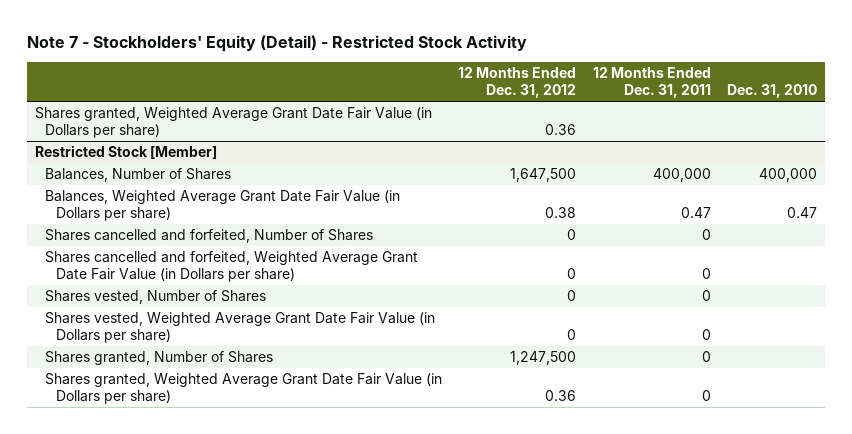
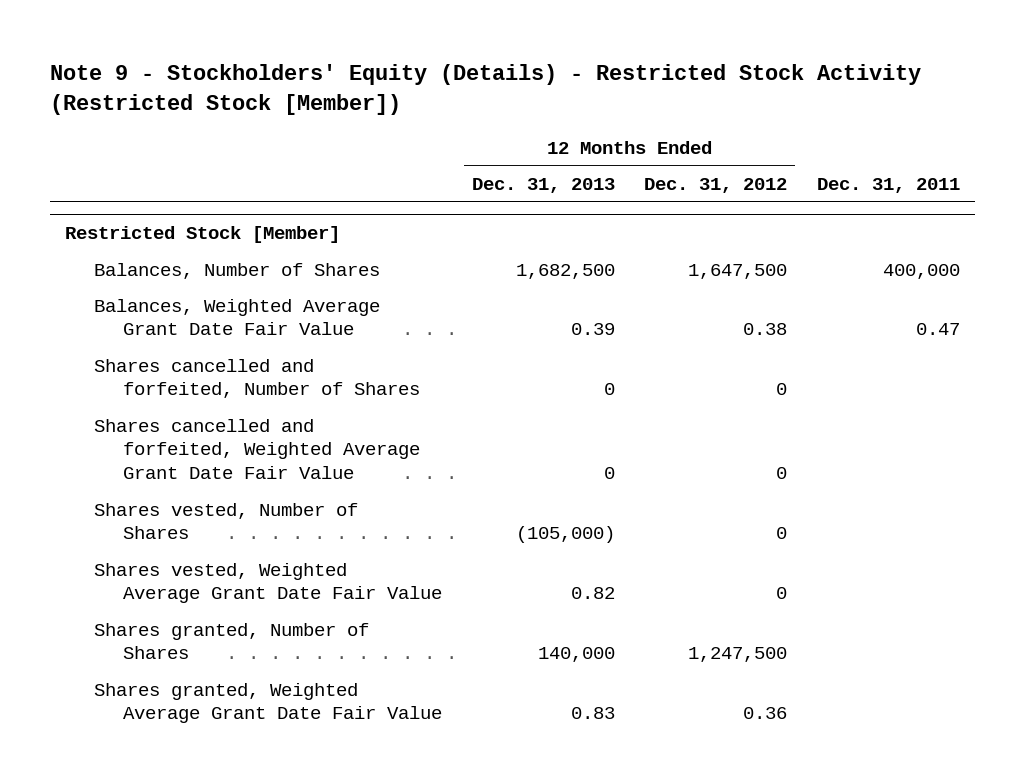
[26,35,527,53] Note 7 - Stockholders' Equity (Detail) - Restricted Stock Activity -> [50,64,922,115] Note 9 - Stockholders' Equity (Details) - Restricted Stock Activity (Restricted Stock [Member])
[592,67,711,99] 12 Months Ended Dec. 31, 2011 -> none
[726,84,817,99] Dec. 31, 2010 -> none
none -> [471,177,615,193] Dec. 31, 2013
none -> [817,177,961,193] Dec. 31, 2011
[34,107,432,138] Shares granted, Weighted Average Grant Date Fair Value (in Dollars per share) -> none
[45,190,401,221] Balances, Weighted Average Grant Date Fair Value (in Dollars per share) -> [93,298,380,336] Balances, Weighted Average Grant Date Fair Value
[45,251,419,282] Shares cancelled and forfeited, Weighted Average Grant Date Fair Value (in Dollars per share) -> [93,418,420,480] Shares cancelled and forfeited, Weighted Average Grant Date Fair Value
[45,312,436,343] Shares vested, Weighted Average Grant Date Fair Value (in Dollars per share) -> [93,562,442,604] Shares vested, Weighted Average Grant Date Fair Value
[45,373,443,404] Shares granted, Weighted Average Grant Date Fair Value (in Dollars per share) -> [93,682,442,724] Shares granted, Weighted Average Grant Date Fair Value

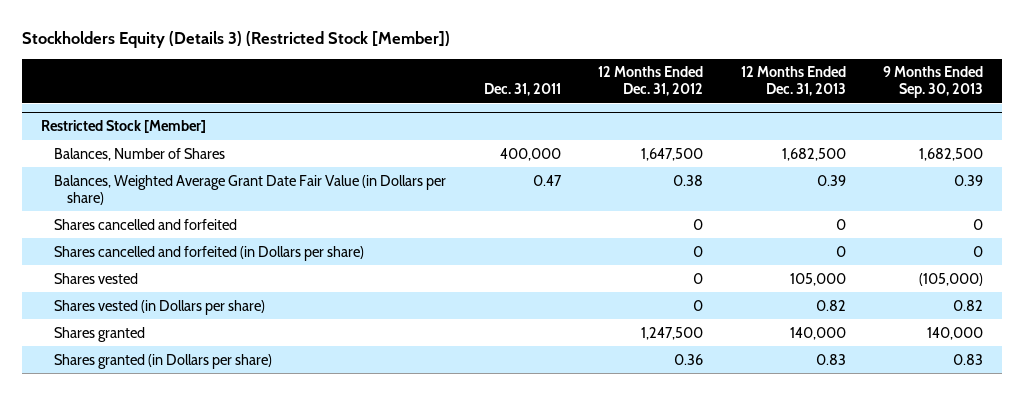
[50,64,922,115] Note 9 - Stockholders' Equity (Details) - Restricted Stock Activity (Restricted Stock [Member]) -> [22,31,451,49] Stockholders Equity (Details 3) (Restricted Stock [Member])
none -> [883,66,984,99] 9 Months Ended Sep. 30, 2013
[93,298,380,336] Balances, Weighted Average Grant Date Fair Value -> [54,174,447,205] Balances, Weighted Average Grant Date Fair Value (in Dollars per share)
[93,358,420,399] Shares cancelled and forfeited, Number of Shares -> [54,218,238,230] Shares cancelled and forfeited
[93,418,420,480] Shares cancelled and forfeited, Weighted Average Grant Date Fair Value -> [54,245,365,261] Shares cancelled and forfeited (in Dollars per share)
[93,502,358,540] Shares vested, Number of Shares -> [54,272,139,284] Shares vested
[515,526,615,544] (105,000) -> [789,272,846,286] 105,000
[93,562,442,604] Shares vested, Weighted Average Grant Date Fair Value -> [54,299,266,315] Shares vested (in Dollars per share)
[93,622,369,660] Shares granted, Number of Shares -> [54,326,146,342] Shares granted
[93,682,442,724] Shares granted, Weighted Average Grant Date Fair Value -> [54,353,273,369] Shares granted (in Dollars per share)

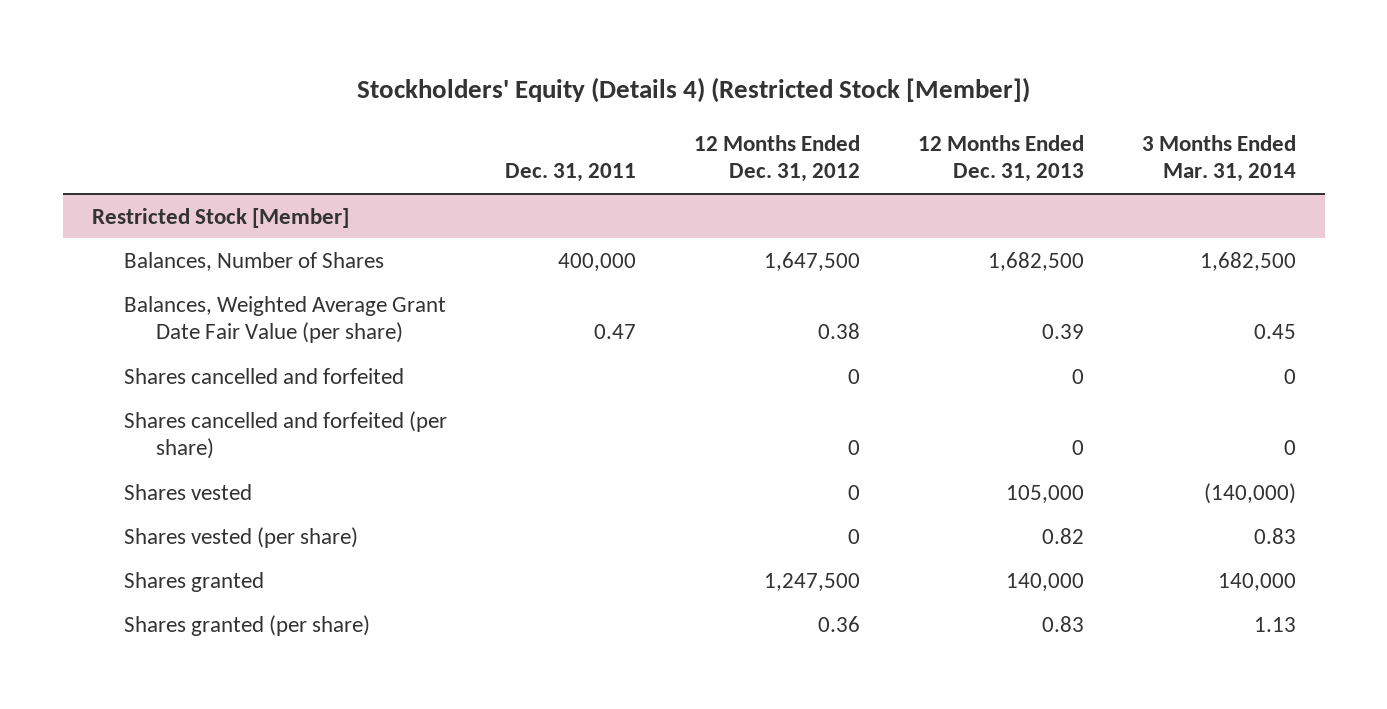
[22,31,451,49] Stockholders Equity (Details 3) (Restricted Stock [Member]) -> [356,77,1030,104] Stockholders' Equity (Details 4) (Restricted Stock [Member])
[883,66,984,99] 9 Months Ended Sep. 30, 2013 -> none
none -> [1141,134,1296,183] 3 Months Ended Mar. 31, 2014
[54,174,447,205] Balances, Weighted Average Grant Date Fair Value (in Dollars per share) -> [124,295,447,344] Balances, Weighted Average Grant Date Fair Value (per share)
[54,245,365,261] Shares cancelled and forfeited (in Dollars per share) -> [124,410,448,460] Shares cancelled and forfeited (per share)
[54,299,266,315] Shares vested (in Dollars per share) -> [124,526,359,548] Shares vested (per share)
[54,353,273,369] Shares granted (in Dollars per share) -> [124,614,371,636] Shares granted (per share)

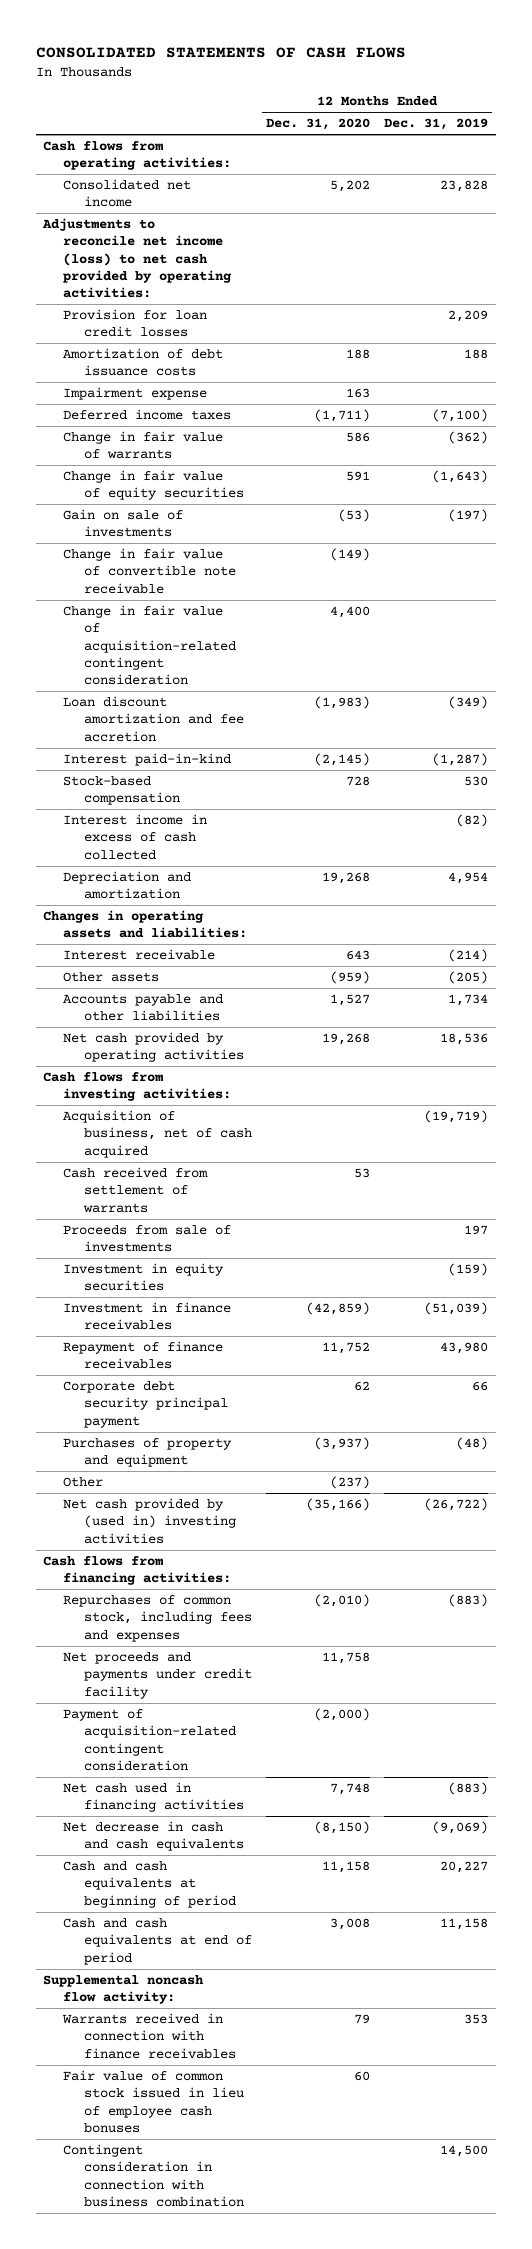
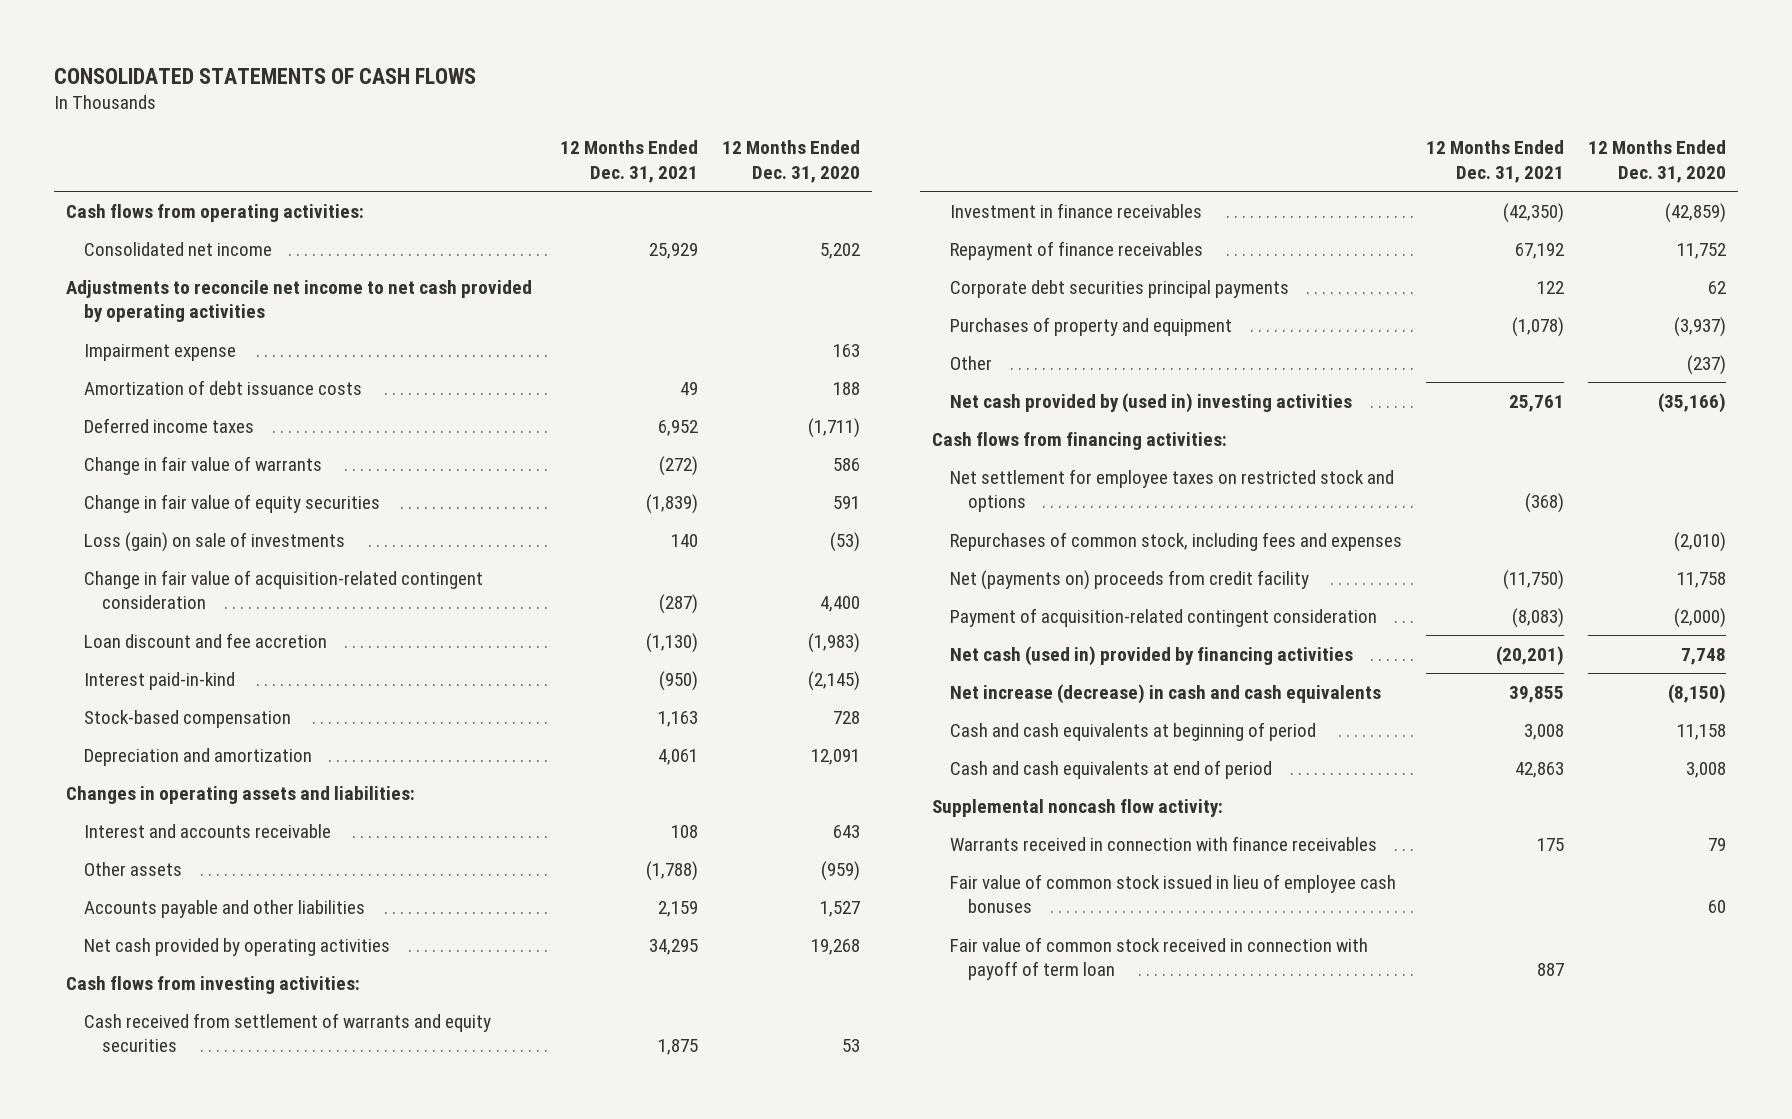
[384,118,489,131] Dec. 31, 2019 -> none
none -> [560,140,699,183] 12 Months Ended Dec. 31, 2021
[63,309,208,338] Provision for loan credit losses -> none
[42,218,233,298] Adjustments to reconcile net income (loss) to net cash provided by operating activities: -> [66,279,533,323] Adjustments to reconcile net income to net cash provided by operating activities
[63,348,224,377] Amortization of debt issuance costs -> [83,379,362,395] Amortization of debt issuance costs
[63,548,236,594] Change in fair value of convertible note receivable -> none
[63,509,184,538] Gain on sale of investments -> [83,531,345,552] Loss (gain) on sale of investments
[63,696,244,742] Loan discount amortization and fee accretion -> [83,632,327,648] Loan discount and fee accretion
[63,814,208,860] Interest income in excess of cash collected -> none
[322,872,371,885] 19,268 -> [811,748,861,765] 12,091
[63,949,216,961] Interest receivable -> [83,823,331,838] Interest and accounts receivable
[63,1110,252,1158] Acquisition of business, net of cash acquired -> none
[63,1225,232,1253] Proceeds from sale of investments -> none
[63,1263,225,1292] Investment in equity securities -> none
[63,1167,209,1213] Cash received from settlement of warrants -> [83,1012,491,1053] Cash received from settlement of warrants and equity securities
[63,1381,228,1428] Corporate debt security principal payment -> [950,279,1290,298] Corporate debt securities principal payments
none -> [950,468,1395,513] Net settlement for employee taxes on restricted stock and options
[63,1652,252,1699] Net proceeds and payments under credit facility -> [950,569,1310,590] Net (payments on) proceeds from credit facility
[63,1782,244,1813] Net cash used in financing activities -> [950,645,1354,666] Net cash (used in) provided by financing activities
[63,1821,244,1852] Net decrease in cash and cash equivalents -> [950,683,1382,704] Net increase (decrease) in cash and cash equivalents
[63,2144,244,2207] Contingent consideration in connection with business combination -> none
none -> [950,936,1369,981] Fair value of common stock received in connection with payoff of term loan

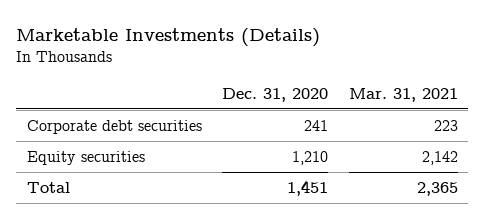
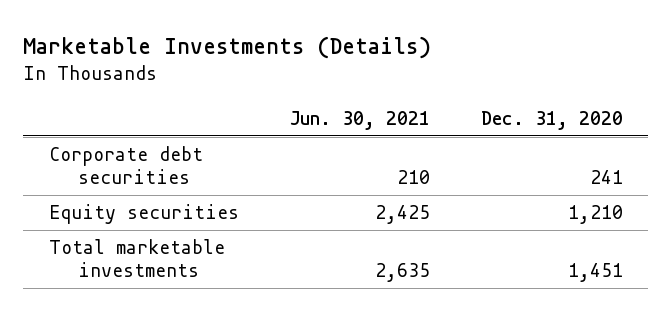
[348,87,458,102] Mar. 31, 2021 -> none
none -> [289,110,430,130] Jun. 30, 2021
[26,181,70,193] Total -> [48,239,225,278] Total marketable investments

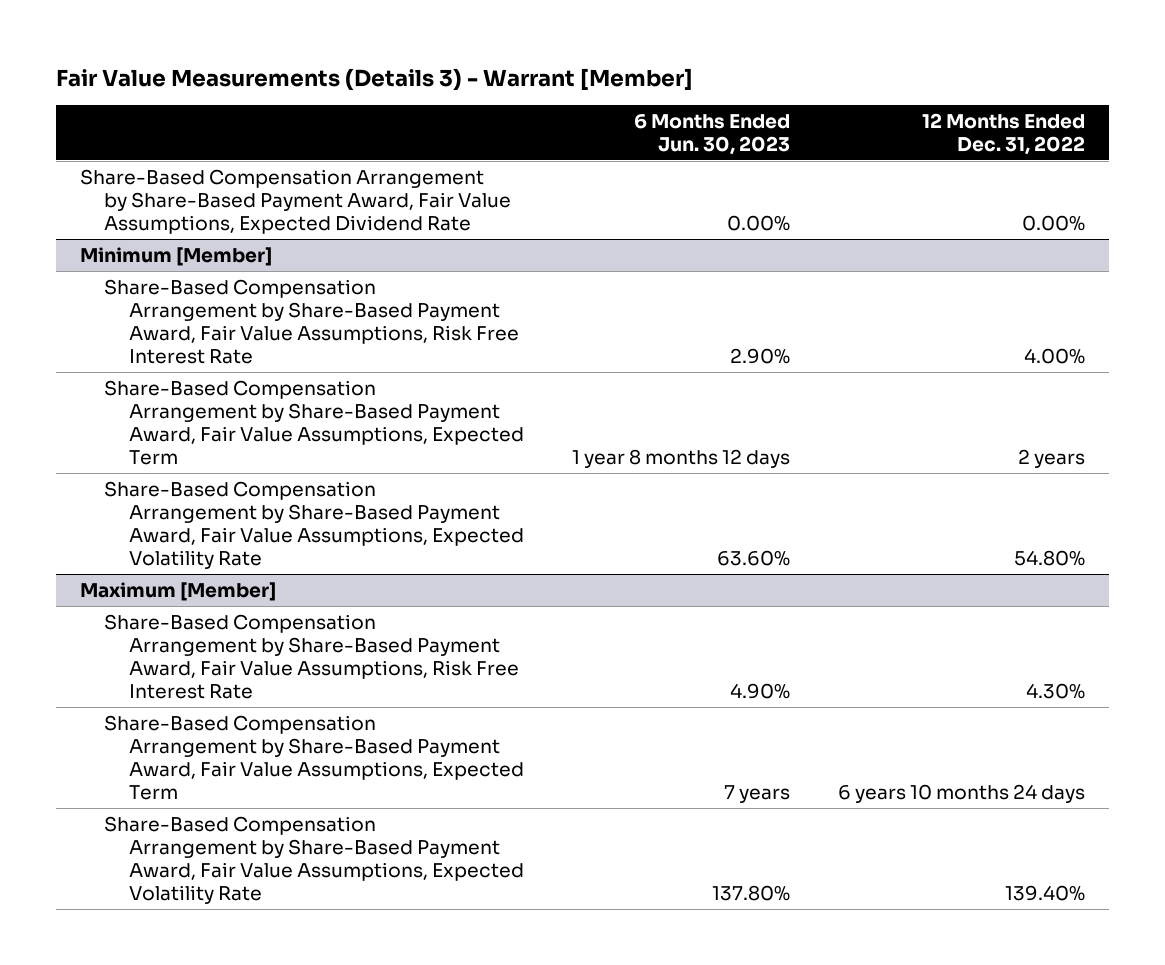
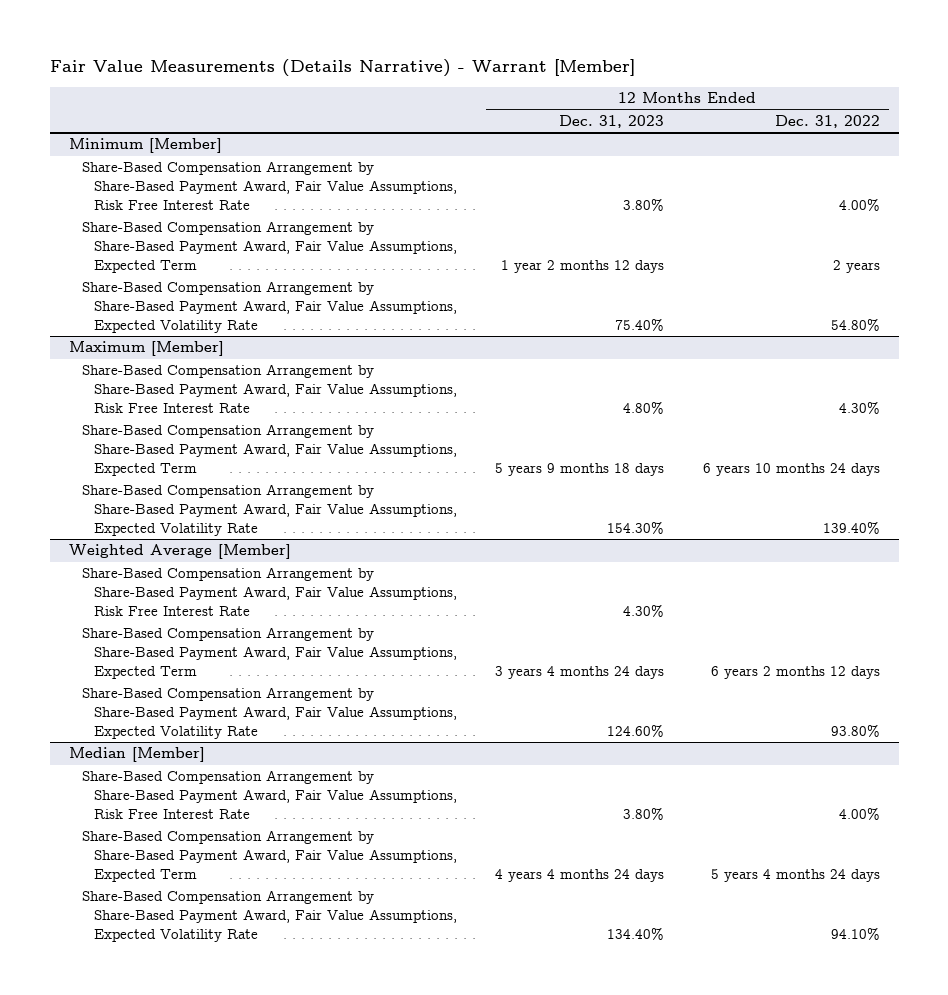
[56,67,694,91] Fair Value Measurements (Details 3) - Warrant [Member] -> [49,59,635,78] Fair Value Measurements (Details Narrative) - Warrant [Member]
[633,113,790,155] 6 Months Ended Jun. 30, 2023 -> none
none -> [559,114,665,128] Dec. 31, 2023
[79,169,512,235] Share-Based Compensation Arrangement by Share-Based Payment Award, Fair Value Assumptions, Expected Dividend Rate -> none
none -> [68,544,291,560] Weighted Average [Member]
none -> [81,567,458,616] Share-Based Compensation Arrangement by Share-Based Payment Award, Fair Value Assumptions, Risk Free Interest Rate
none -> [81,627,458,679] Share-Based Compensation Arrangement by Share-Based Payment Award, Fair Value Assumptions, Expected Term
none -> [81,687,458,739] Share-Based Compensation Arrangement by Share-Based Payment Award, Fair Value Assumptions, Expected Volatility Rate
none -> [68,747,205,763] Median [Member]
none -> [81,770,458,819] Share-Based Compensation Arrangement by Share-Based Payment Award, Fair Value Assumptions, Risk Free Interest Rate
none -> [81,830,458,882] Share-Based Compensation Arrangement by Share-Based Payment Award, Fair Value Assumptions, Expected Term
none -> [81,890,458,942] Share-Based Compensation Arrangement by Share-Based Payment Award, Fair Value Assumptions, Expected Volatility Rate

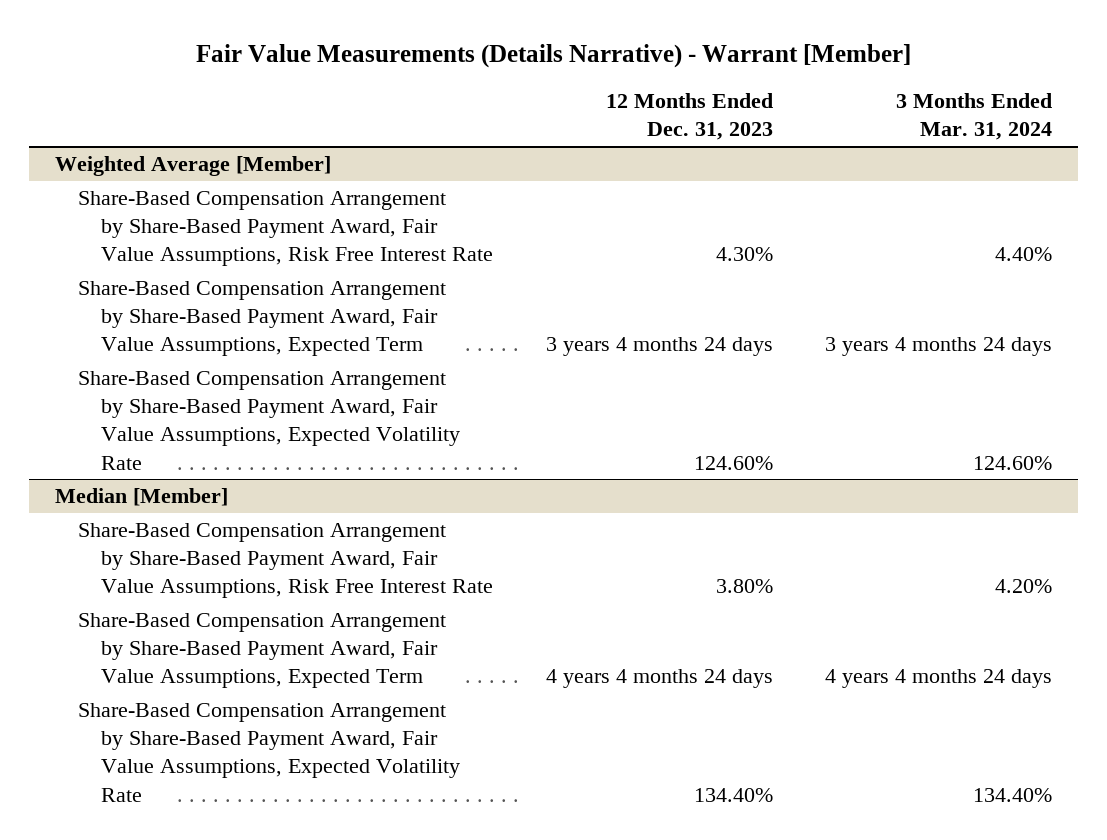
[774,114,880,128] Dec. 31, 2022 -> none
none -> [896,93,1053,141] 3 Months Ended Mar. 31, 2024
[68,138,222,154] Minimum [Member] -> none
[81,161,458,210] Share-Based Compensation Arrangement by Share-Based Payment Award, Fair Value Assumptions, Risk Free Interest Rate -> none
[81,221,458,273] Share-Based Compensation Arrangement by Share-Based Payment Award, Fair Value Assumptions, Expected Term -> none
[81,281,458,333] Share-Based Compensation Arrangement by Share-Based Payment Award, Fair Value Assumptions, Expected Volatility Rate -> none
[68,341,224,357] Maximum [Member] -> none
[81,364,458,413] Share-Based Compensation Arrangement by Share-Based Payment Award, Fair Value Assumptions, Risk Free Interest Rate -> none
[81,424,458,476] Share-Based Compensation Arrangement by Share-Based Payment Award, Fair Value Assumptions, Expected Term -> none
[81,484,458,536] Share-Based Compensation Arrangement by Share-Based Payment Award, Fair Value Assumptions, Expected Volatility Rate -> none

